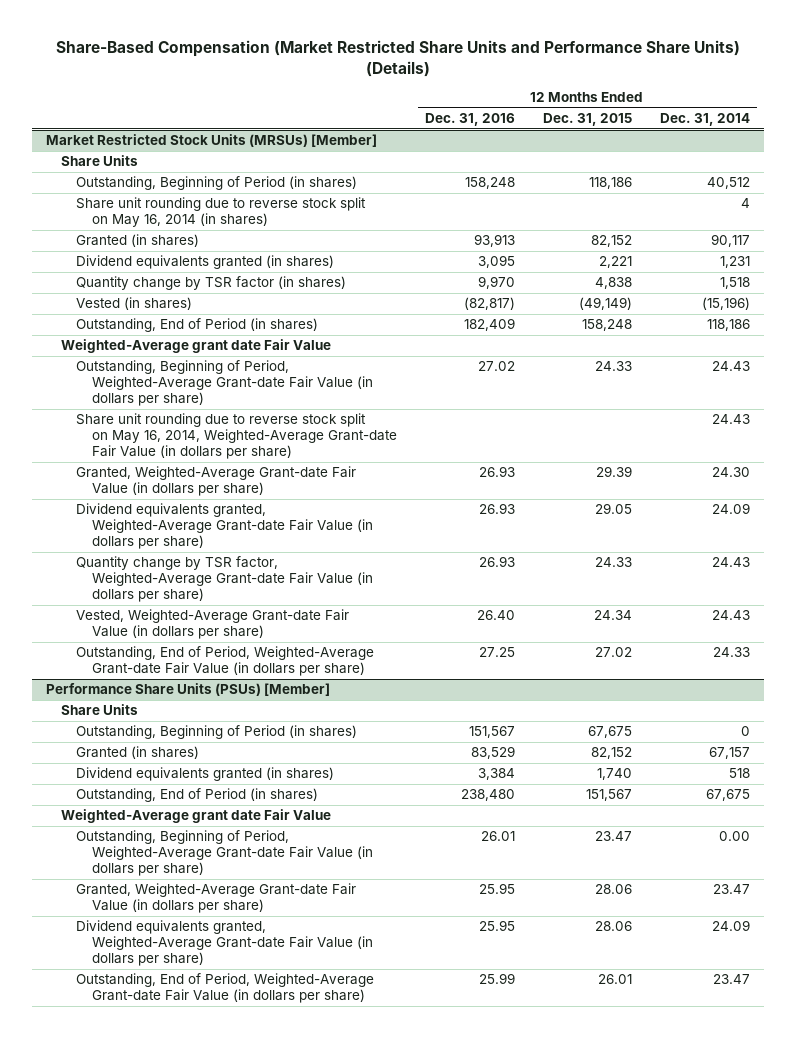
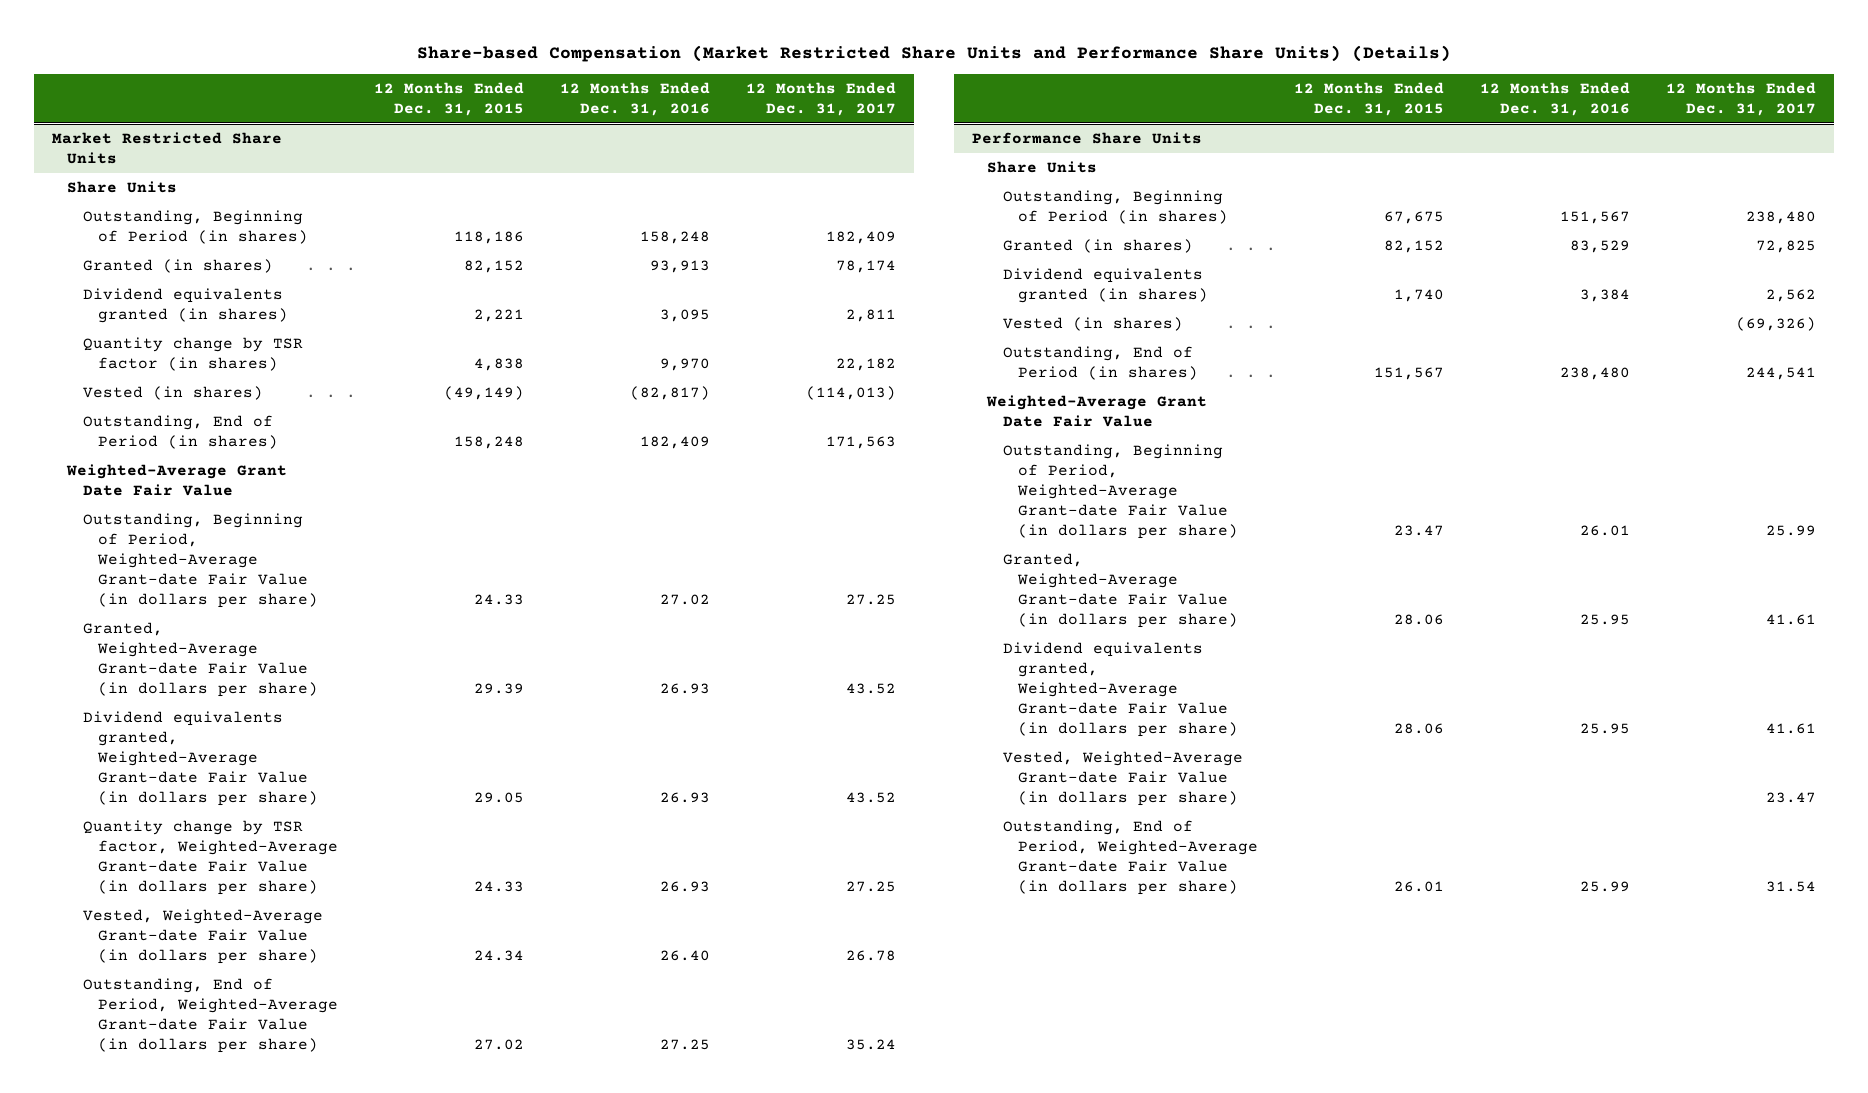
[56,39,741,77] Share-Based Compensation (Market Restricted Share Units and Performance Share Units) (Details) -> [416,45,1451,63] Share-based Compensation (Market Restricted Share Units and Performance Share Units) (Details)
[660,113,751,127] Dec. 31, 2014 -> none
none -> [746,81,897,116] 12 Months Ended Dec. 31, 2017
[46,134,378,148] Market Restricted Stock Units (MRSUs) [Member] -> [51,131,282,164] Market Restricted Share Units
[76,197,367,228] Share unit rounding due to reverse stock split on May 16, 2014 (in shares) -> none
[61,339,332,354] Weighted-Average grant date Fair Value -> [66,463,288,496] Weighted-Average Grant Date Fair Value
[76,413,397,460] Share unit rounding due to reverse stock split on May 16, 2014, Weighted-Average Grant-date Fair Value (in dollars per share) -> none
[46,683,331,697] Performance Share Units (PSUs) [Member] -> [971,131,1202,144] Performance Share Units
none -> [1002,316,1183,331] Vested (in shares)
[61,809,332,824] Weighted-Average grant date Fair Value -> [986,394,1208,427] Weighted-Average Grant Date Fair Value
none -> [1002,750,1243,806] Vested, Weighted-Average Grant-date Fair Value (in dollars per share)

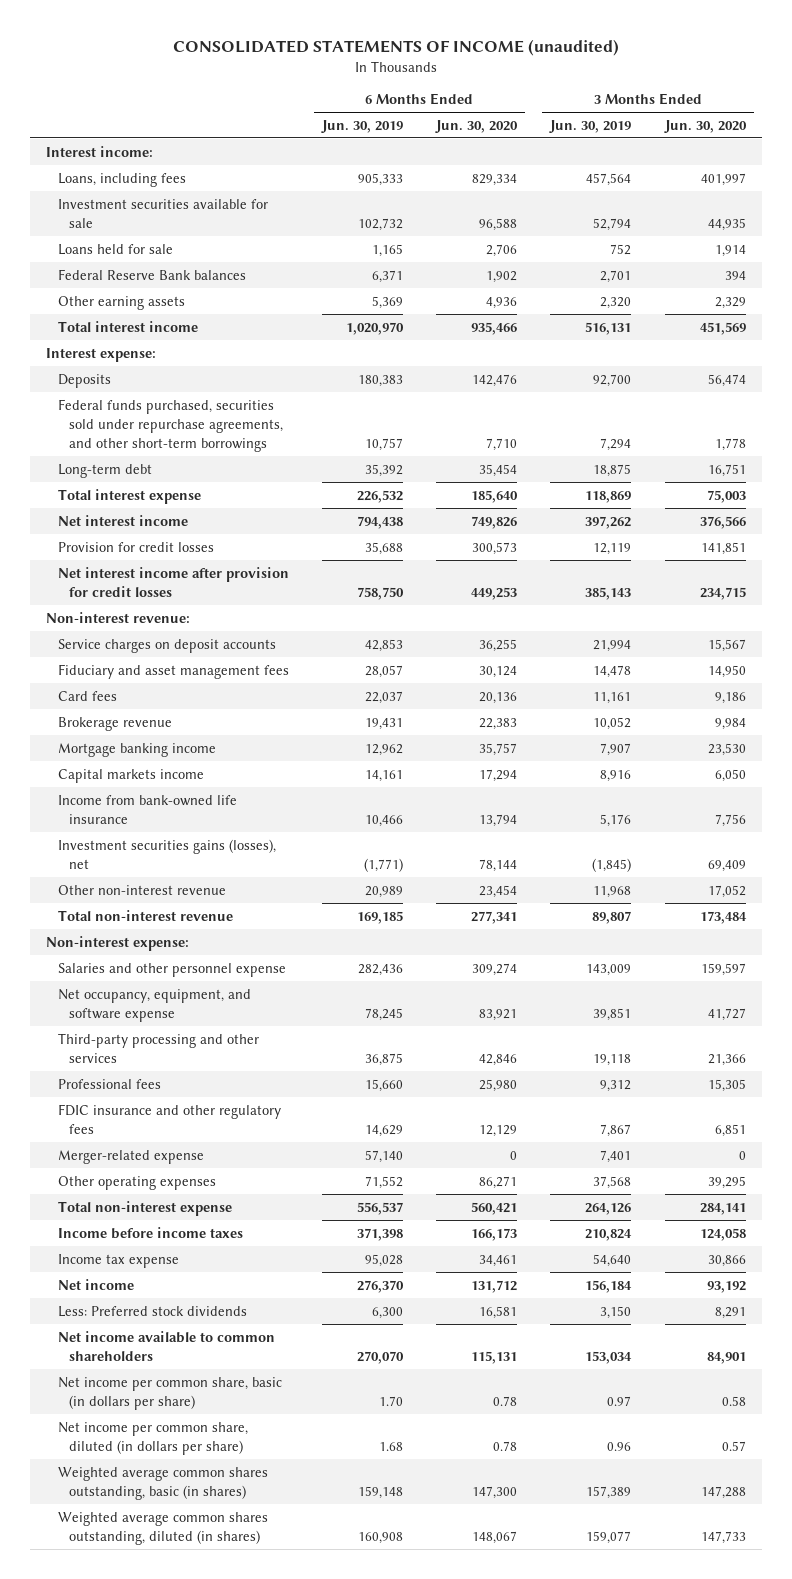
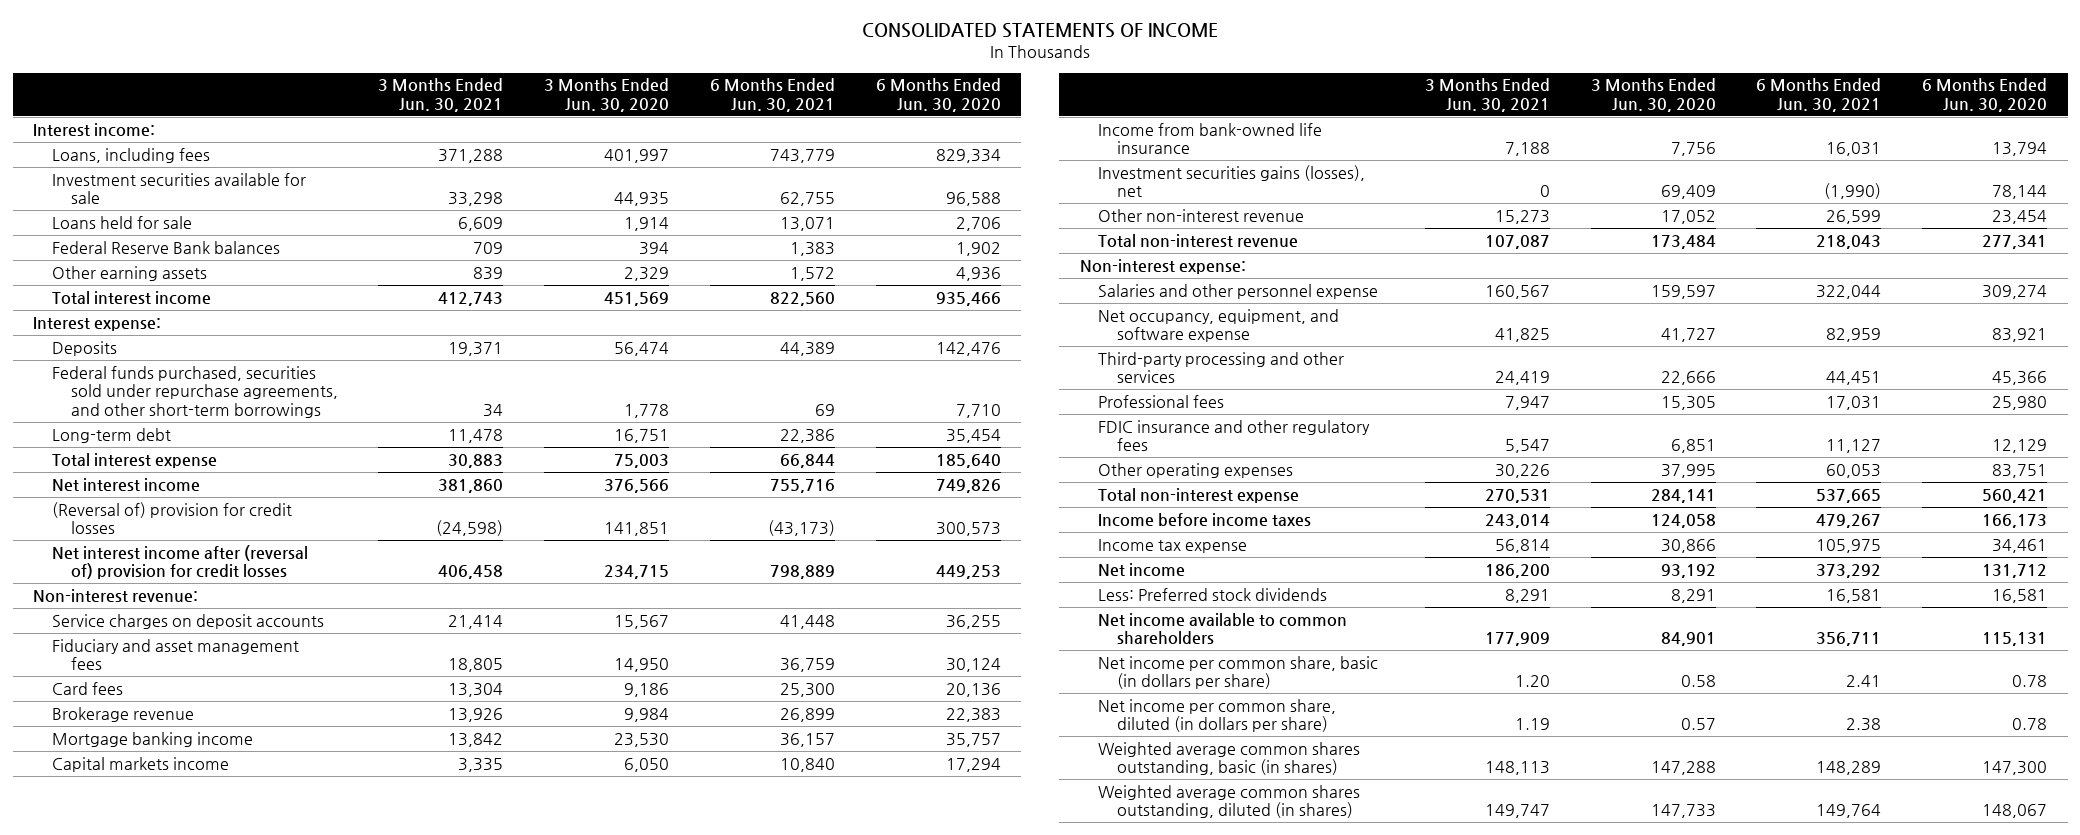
[172,39,619,57] CONSOLIDATED STATEMENTS OF INCOME (unaudited) -> [862,23,1219,39] CONSOLIDATED STATEMENTS OF INCOME
[320,119,403,133] Jun. 30, 2019 -> none
[549,119,632,133] Jun. 30, 2019 -> none
none -> [378,78,504,112] 3 Months Ended Jun. 30, 2021
none -> [709,78,835,112] 6 Months Ended Jun. 30, 2021
[57,541,214,552] Provision for credit losses -> [51,501,292,535] (Reversal of) provision for credit losses
[57,566,289,597] Net interest income after provision for credit losses -> [51,544,308,580] Net interest income after (reversal of) provision for credit losses
[479,1053,518,1066] 42,846 -> [1992,371,2048,386] 45,366
[707,1053,746,1066] 21,366 -> [1660,371,1716,386] 22,666
[57,1149,204,1164] Merger-related expense -> none
[479,1175,518,1189] 86,271 -> [1992,463,2048,478] 83,751
[707,1175,746,1189] 39,295 -> [1660,463,1716,478] 37,995

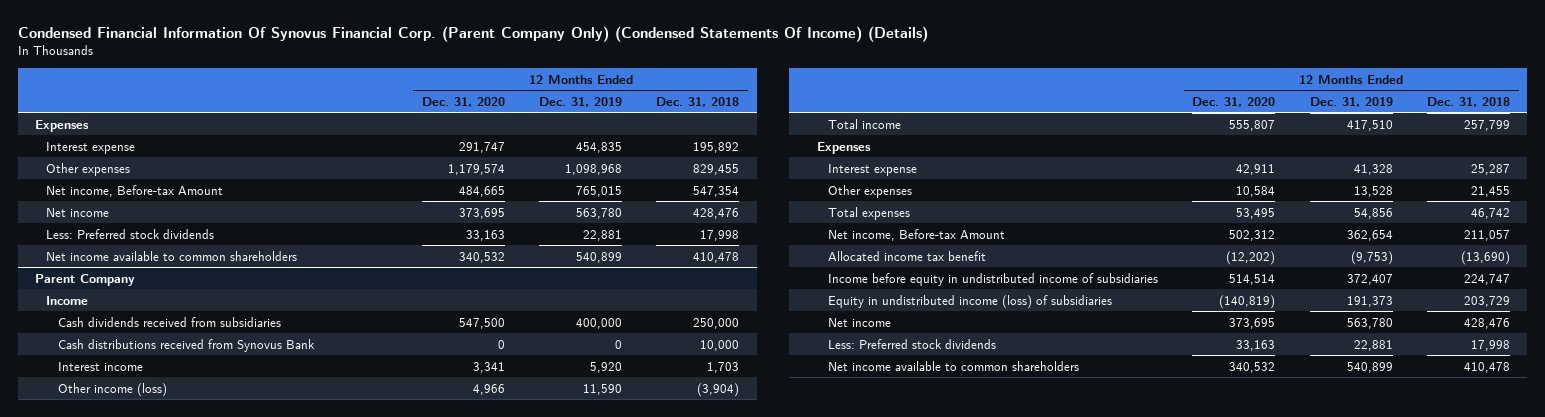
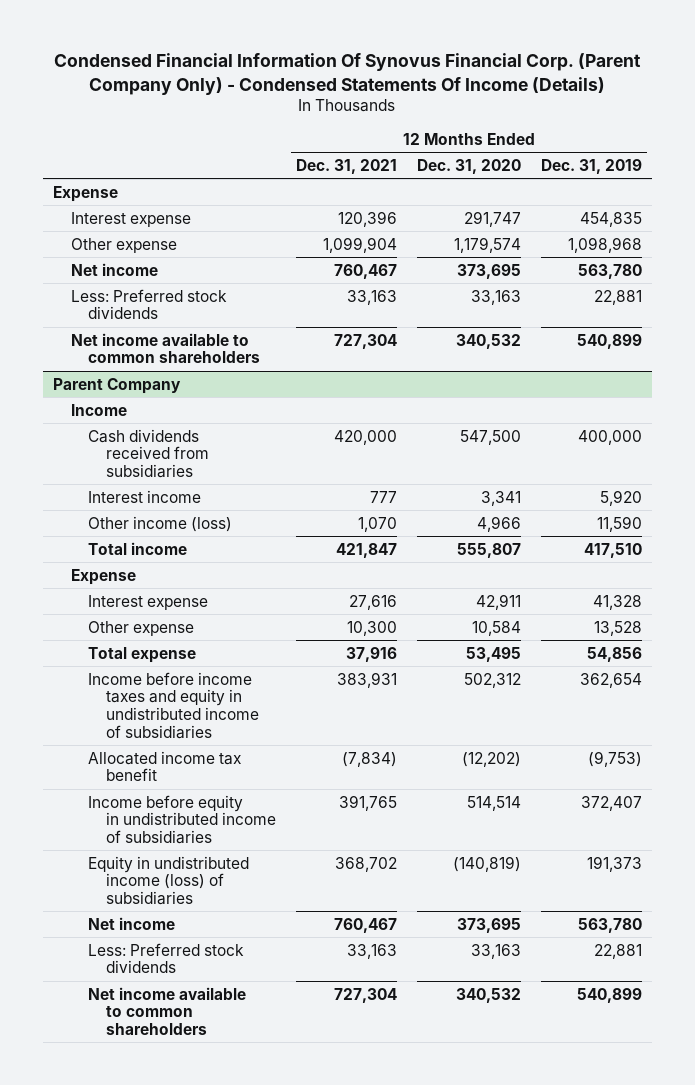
[18,26,929,43] Condensed Financial Information Of Synovus Financial Corp. (Parent Company Only) (Condensed Statements Of Income) (Details) -> [54,52,642,95] Condensed Financial Information Of Synovus Financial Corp. (Parent Company Only) - Condensed Statements Of Income (Details)
[656,96,740,107] Dec. 31, 2018 -> none
none -> [295,159,397,175] Dec. 31, 2021
[35,119,90,132] Expenses -> [53,185,119,202] Expense
[46,184,224,197] Net income, Before-tax Amount -> none
[46,162,131,176] Other expenses -> [70,237,177,253] Other expense
[57,338,315,352] Cash distributions received from Synovus Bank -> none
[816,141,871,154] Expenses -> [70,568,136,585] Expense
[828,184,913,198] Other expenses -> [88,620,195,636] Other expense
[828,206,911,220] Total expenses -> [88,646,197,663] Total expense
[828,228,1006,241] Net income, Before-tax Amount -> [88,671,259,739] Income before income taxes and equity in undistributed income of subsidiaries

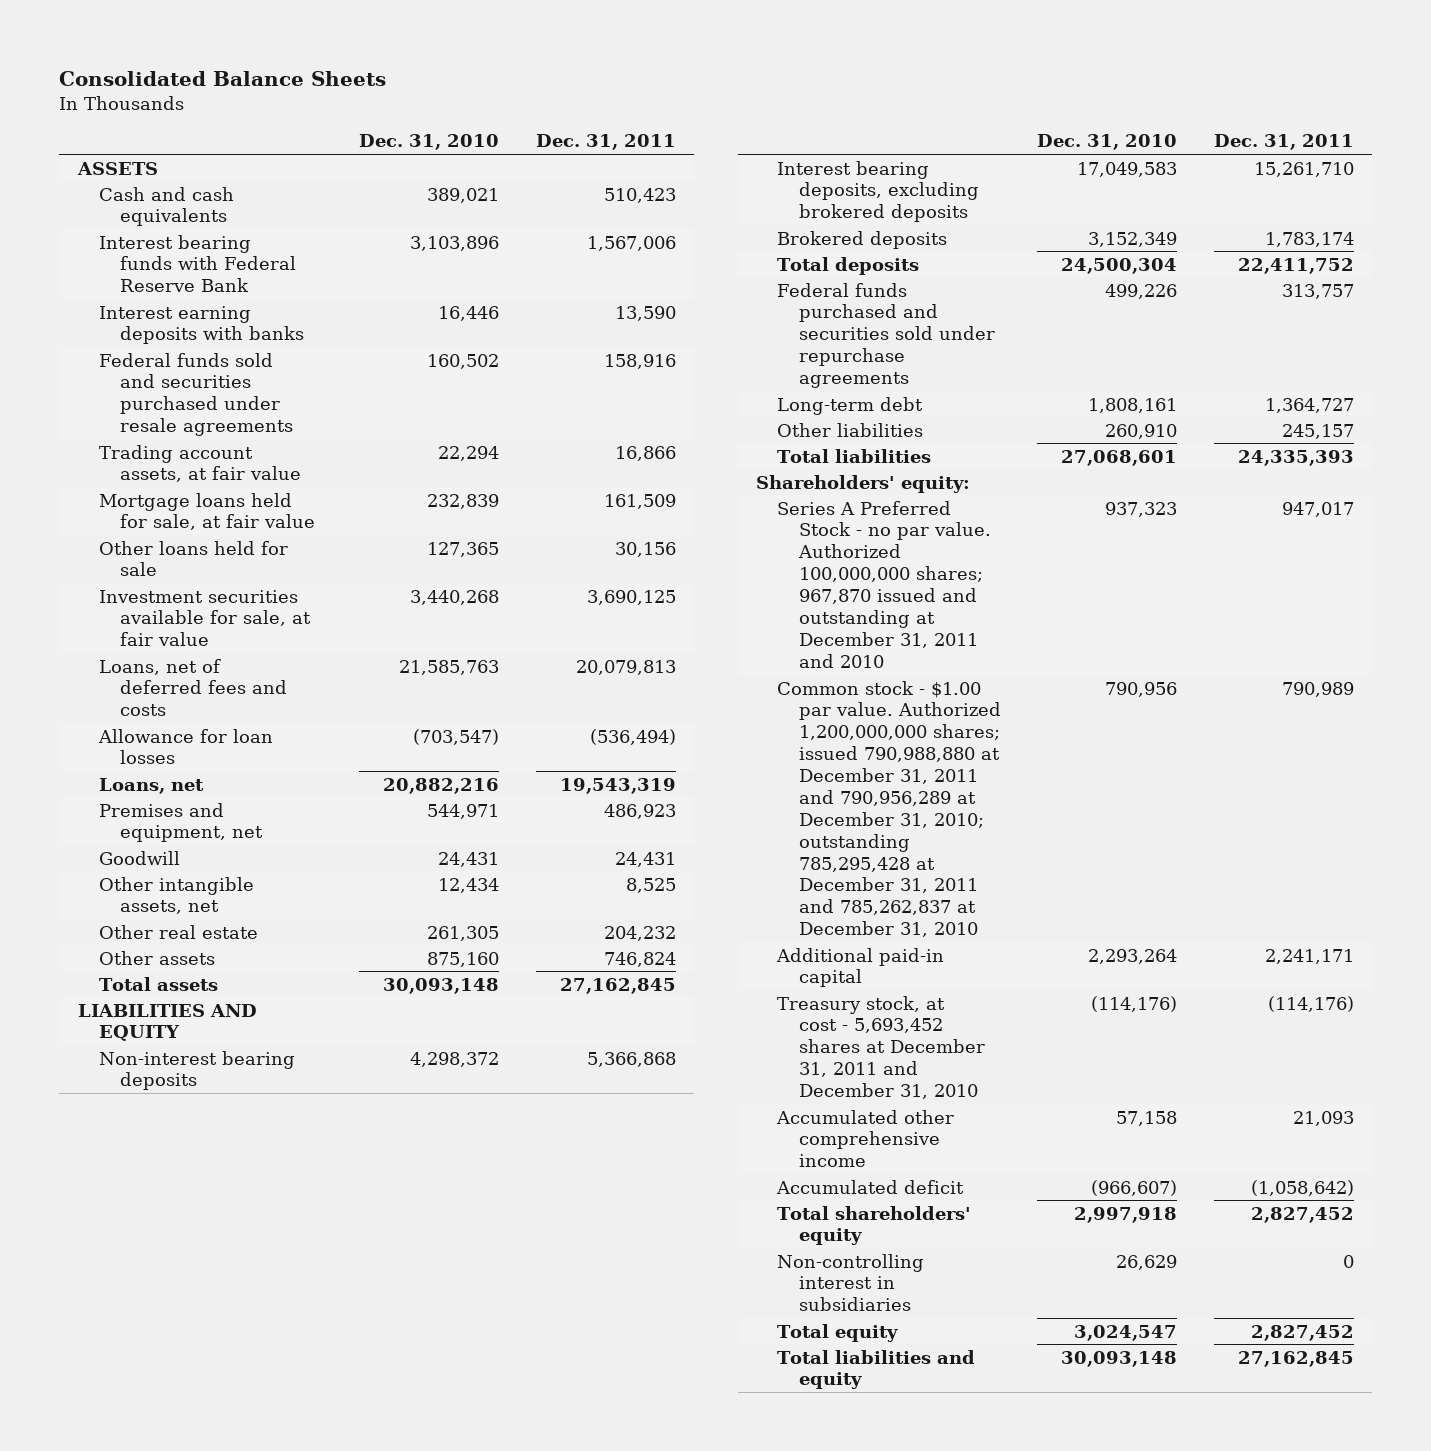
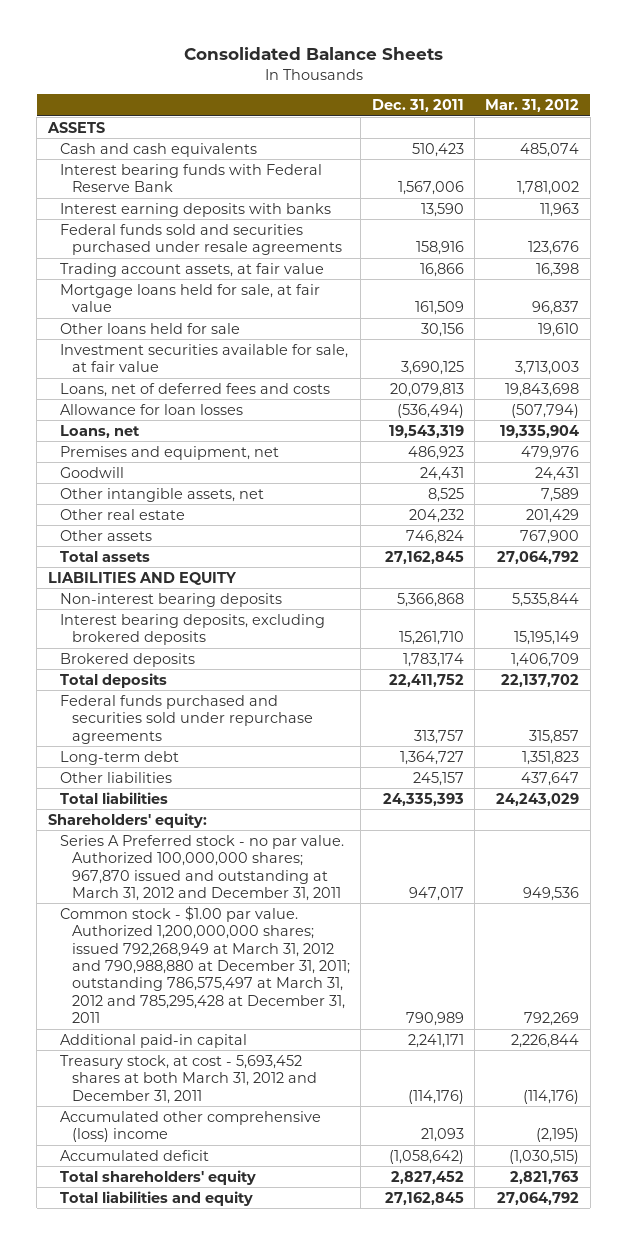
[358,134,499,151] Dec. 31, 2010 -> none
none -> [485,99,580,113] Mar. 31, 2012
[777,500,991,668] Series A Preferred Stock - no par value. Authorized 100,000,000 shares; 967,870 issued and outstanding at December 31, 2011 and 2010 -> [59,834,344,901] Series A Preferred stock - no par value. Authorized 100,000,000 shares; 967,870 issued and outstanding at March 31, 2012 and December 31, 2011
[777,680,1001,938] Common stock - $1.00 par value. Authorized 1,200,000,000 shares; issued 790,988,880 at December 31, 2011 and 790,956,289 at December 31, 2010; outstanding 785,295,428 at December 31, 2011 and 785,262,837 at December 31, 2010 -> [59,905,350,1024] Common stock - $1.00 par value. Authorized 1,200,000,000 shares; issued 792,268,949 at March 31, 2012 and 790,988,880 at December 31, 2011; outstanding 786,575,497 at March 31, 2012 and 785,295,428 at December 31, 2011
[777,995,985,1100] Treasury stock, at cost - 5,693,452 shares at December 31, 2011 and December 31, 2010 -> [59,1054,317,1104] Treasury stock, at cost - 5,693,452 shares at both March 31, 2012 and December 31, 2011
[776,1109,955,1168] Accumulated other comprehensive income -> [59,1110,321,1143] Accumulated other comprehensive (loss) income
[777,1253,925,1312] Non-controlling interest in subsidiaries -> none
[777,1323,899,1342] Total equity -> none

